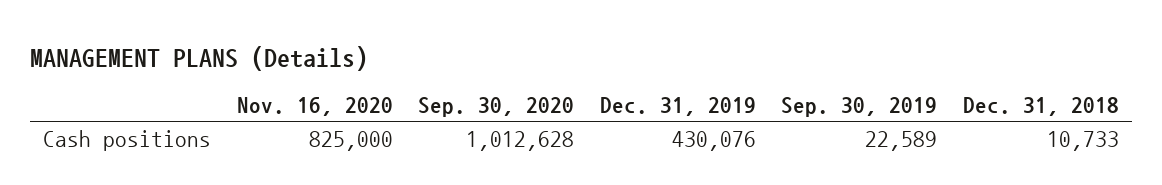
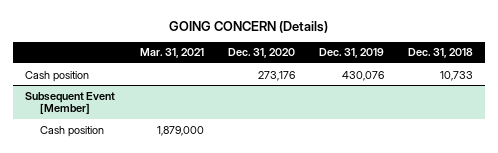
[30,45,369,71] MANAGEMENT PLANS (Details) -> [169,20,329,33] GOING CONCERN (Details)
[236,97,393,117] Nov. 16, 2020 -> none
[418,97,575,118] Sep. 30, 2020 -> none
[781,97,938,118] Sep. 30, 2019 -> none
none -> [139,48,204,59] Mar. 31, 2021
none -> [227,48,295,59] Dec. 31, 2020
[43,129,212,151] Cash positions -> [25,70,90,82] Cash position
none -> [25,91,116,115] Subsequent Event [Member]
none -> [40,125,105,137] Cash position

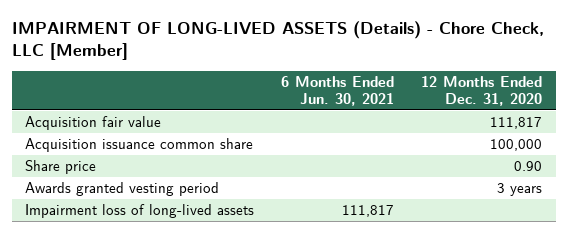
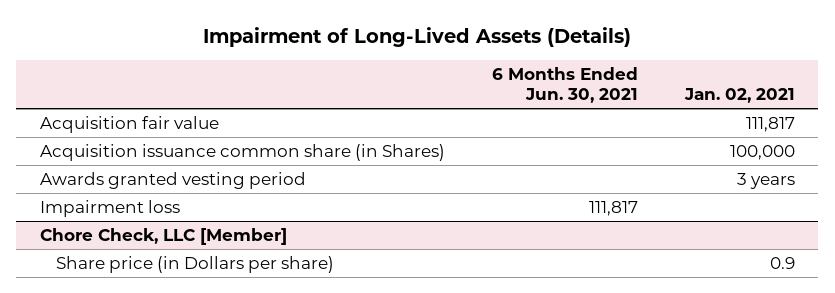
[11,20,544,61] IMPAIRMENT OF LONG-LIVED ASSETS (Details) - Chore Check, LLC [Member] -> [203,26,632,47] Impairment of Long-Lived Assets (Details)
[421,75,543,106] 12 Months Ended Dec. 31, 2020 -> none
none -> [683,88,795,104] Jan. 02, 2021
[25,160,97,175] Share price -> none
[25,138,254,153] Acquisition issuance common share -> [39,143,445,161] Acquisition issuance common share (in Shares)
[25,204,255,219] Impairment loss of long-lived assets -> [39,199,180,217] Impairment loss
none -> [39,227,287,245] Chore Check, LLC [Member]
none -> [55,255,334,273] Share price (in Dollars per share)

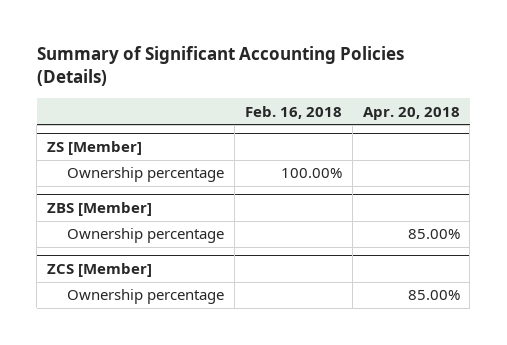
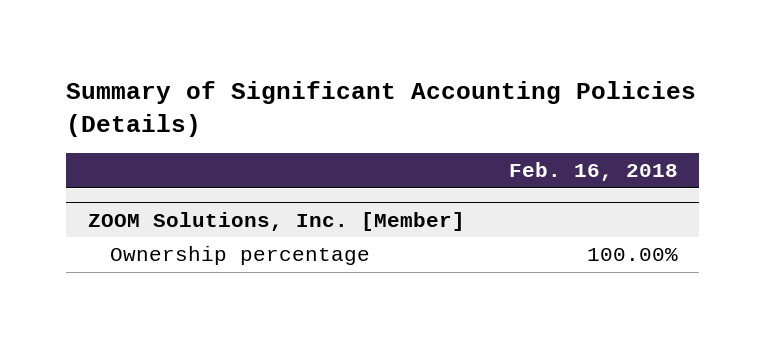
[362,106,460,120] Apr. 20, 2018 -> none
[47,141,143,156] ZS [Member] -> [87,211,465,231] ZOOM Solutions, Inc. [Member]
[47,202,153,217] ZBS [Member] -> none
[66,228,224,244] Ownership percentage -> none
[47,263,153,278] ZCS [Member] -> none
[66,289,224,305] Ownership percentage -> none

